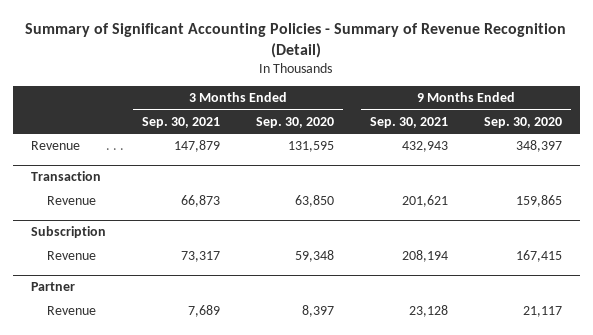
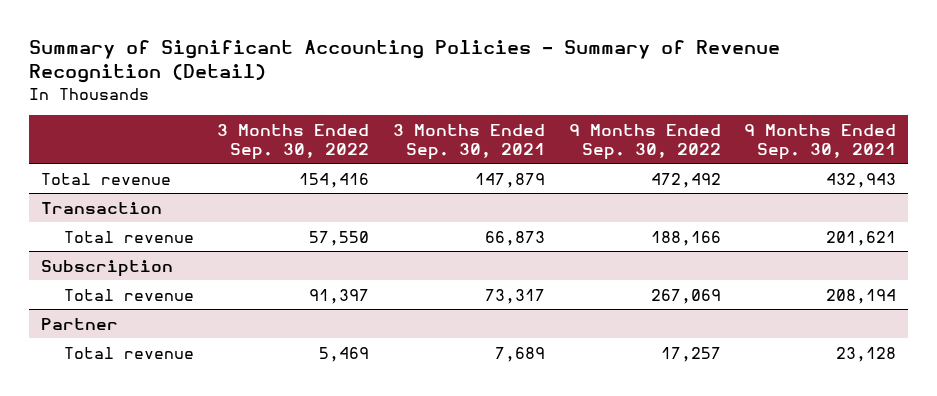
[255,116,334,128] Sep. 30, 2020 -> none
[483,116,562,128] Sep. 30, 2020 -> none
none -> [217,124,370,160] 3 Months Ended Sep. 30, 2022
none -> [568,124,721,160] 9 Months Ended Sep. 30, 2022
[30,141,80,151] Revenue -> [40,172,171,185] Total revenue
[47,196,97,206] Revenue -> [63,230,194,243] Total revenue
[47,251,97,261] Revenue -> [63,288,194,301] Total revenue
[47,306,97,316] Revenue -> [63,346,194,359] Total revenue

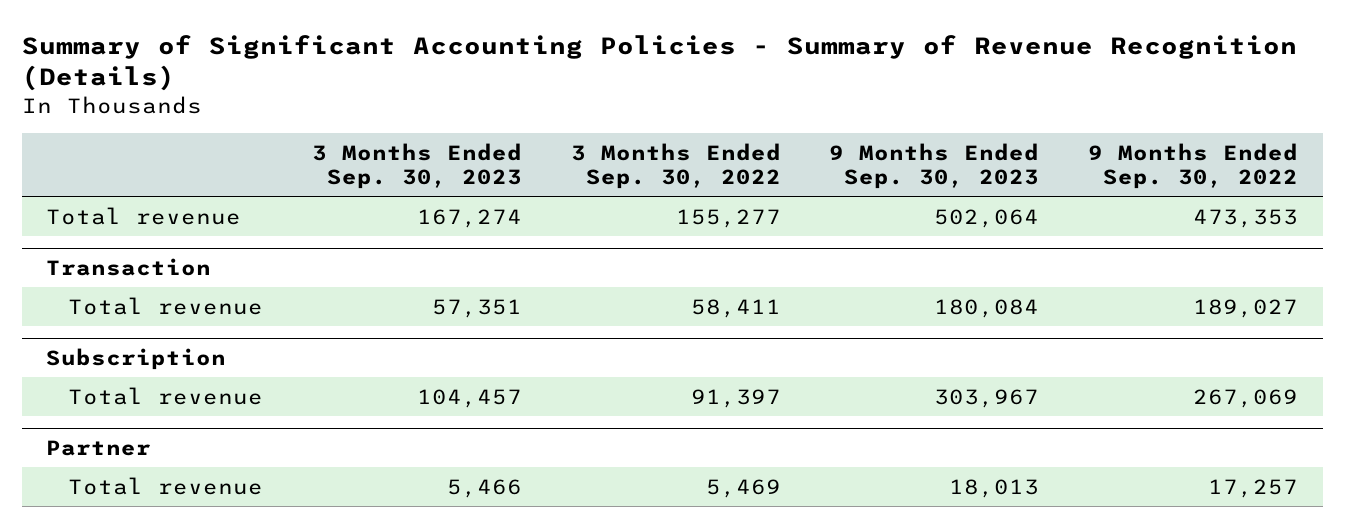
[28,39,780,84] Summary of Significant Accounting Policies - Summary of Revenue Recognition (Detail) -> [21,34,1297,92] Summary of Significant Accounting Policies - Summary of Revenue Recognition (Details)
[392,124,545,160] 3 Months Ended Sep. 30, 2021 -> none
[744,124,897,160] 9 Months Ended Sep. 30, 2021 -> none
none -> [311,142,522,189] 3 Months Ended Sep. 30, 2023
none -> [829,142,1040,189] 9 Months Ended Sep. 30, 2023
[299,172,370,188] 154,416 -> [675,208,781,228] 155,277
[650,172,721,188] 472,492 -> [1193,208,1299,228] 473,353
[309,230,370,246] 57,550 -> [690,298,781,318] 58,411
[650,230,721,246] 188,166 -> [1193,298,1299,318] 189,027

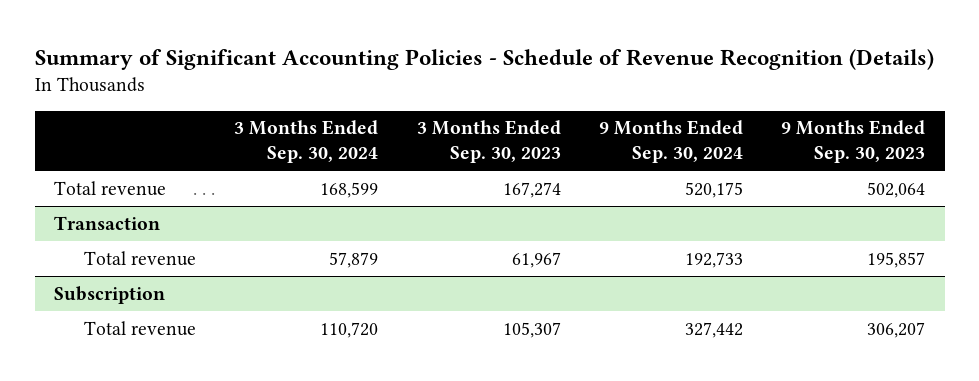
[21,34,1297,92] Summary of Significant Accounting Policies - Summary of Revenue Recognition (Details) -> [34,49,934,71] Summary of Significant Accounting Policies - Schedule of Revenue Recognition (Details)
[570,142,781,189] 3 Months Ended Sep. 30, 2022 -> none
[1088,142,1299,189] 9 Months Ended Sep. 30, 2022 -> none
none -> [234,120,379,164] 3 Months Ended Sep. 30, 2024
none -> [599,120,744,164] 9 Months Ended Sep. 30, 2024
[431,298,522,318] 57,351 -> [511,251,561,268] 61,967
[934,298,1040,318] 180,084 -> [867,251,926,268] 195,857
[46,439,152,456] Partner -> none
[67,476,263,495] Total revenue -> none
[416,388,522,408] 104,457 -> [502,321,561,338] 105,307
[934,388,1040,408] 303,967 -> [867,321,926,338] 306,207

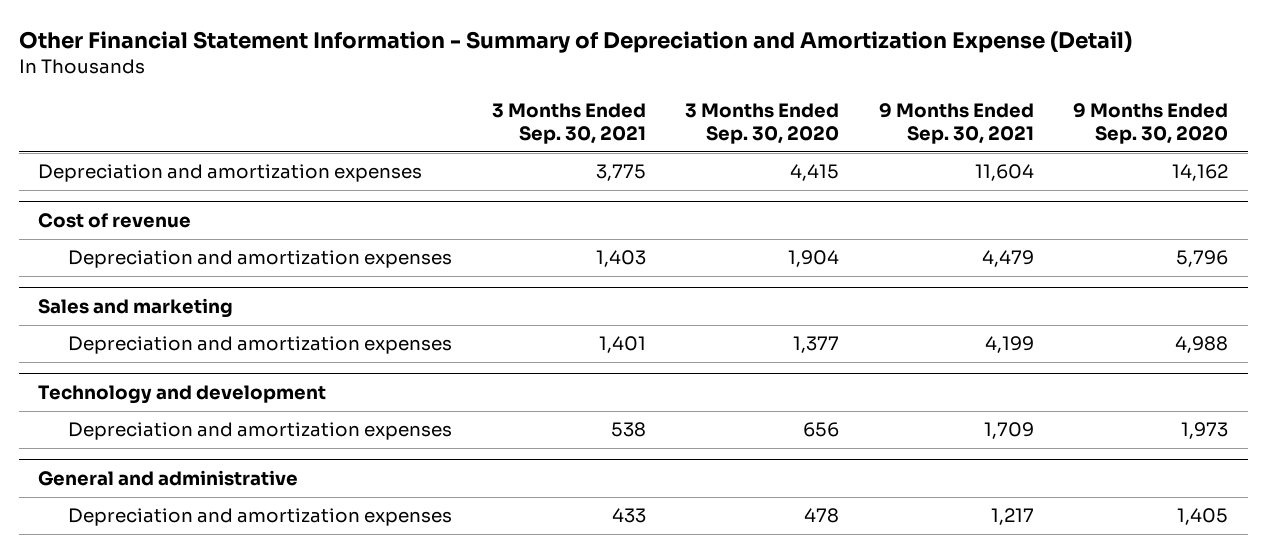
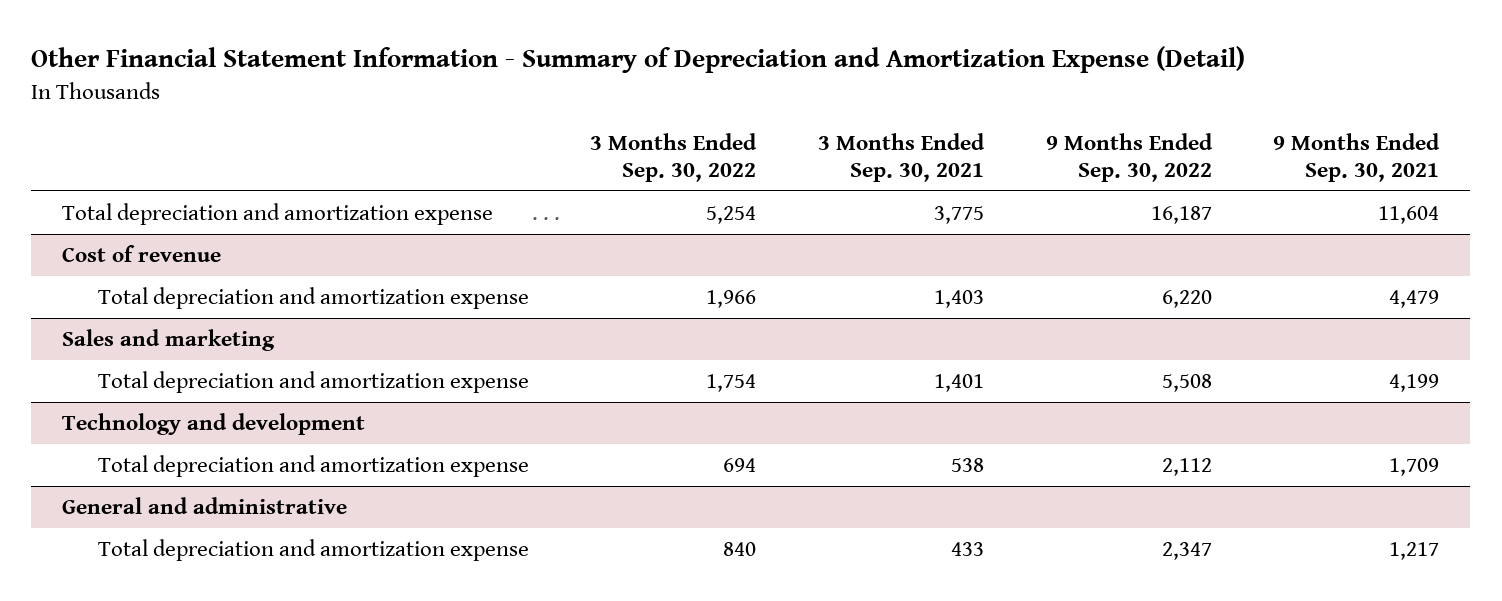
[685,102,840,144] 3 Months Ended Sep. 30, 2020 -> none
[1073,102,1229,144] 9 Months Ended Sep. 30, 2020 -> none
none -> [590,133,758,183] 3 Months Ended Sep. 30, 2022
none -> [1045,133,1213,183] 9 Months Ended Sep. 30, 2022
[38,164,423,183] Depreciation and amortization expenses -> [62,203,494,226] Total depreciation and amortization expense
[68,250,453,269] Depreciation and amortization expenses -> [97,287,529,310] Total depreciation and amortization expense
[68,336,453,355] Depreciation and amortization expenses -> [97,371,529,394] Total depreciation and amortization expense
[68,422,453,441] Depreciation and amortization expenses -> [97,455,529,478] Total depreciation and amortization expense
[68,508,453,527] Depreciation and amortization expenses -> [97,539,529,562] Total depreciation and amortization expense

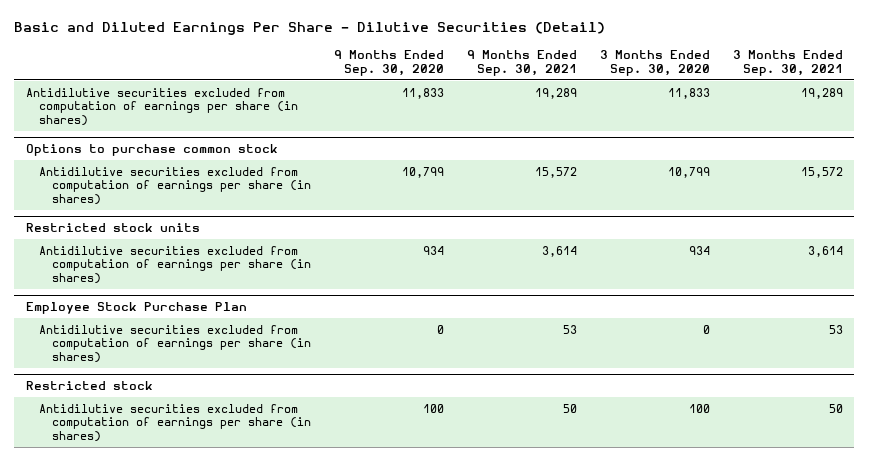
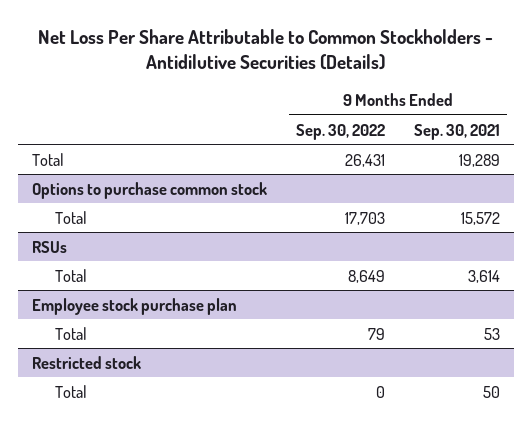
[14,22,606,36] Basic and Diluted Earnings Per Share - Dilutive Securities (Detail) -> [38,28,494,71] Net Loss Per Share Attributable to Common Stockholders - Antidilutive Securities (Details)
[333,50,444,76] 9 Months Ended Sep. 30, 2020 -> none
[599,50,710,76] 3 Months Ended Sep. 30, 2020 -> none
[732,50,843,76] 3 Months Ended Sep. 30, 2021 -> none
none -> [296,123,386,140] Sep. 30, 2022
[25,87,298,127] Antidilutive securities excluded from computation of earnings per share (in shares) -> [32,152,65,166] Total
[38,166,311,206] Antidilutive securities excluded from computation of earnings per share (in shares) -> [55,210,88,224] Total
[25,223,200,233] Restricted stock units -> [32,240,68,253] RSUs
[38,245,311,285] Antidilutive securities excluded from computation of earnings per share (in shares) -> [55,268,88,282] Total
[25,302,247,315] Employee Stock Purchase Plan -> [32,297,238,315] Employee stock purchase plan
[38,324,311,364] Antidilutive securities excluded from computation of earnings per share (in shares) -> [55,326,88,340] Total
[38,403,311,443] Antidilutive securities excluded from computation of earnings per share (in shares) -> [55,384,88,398] Total

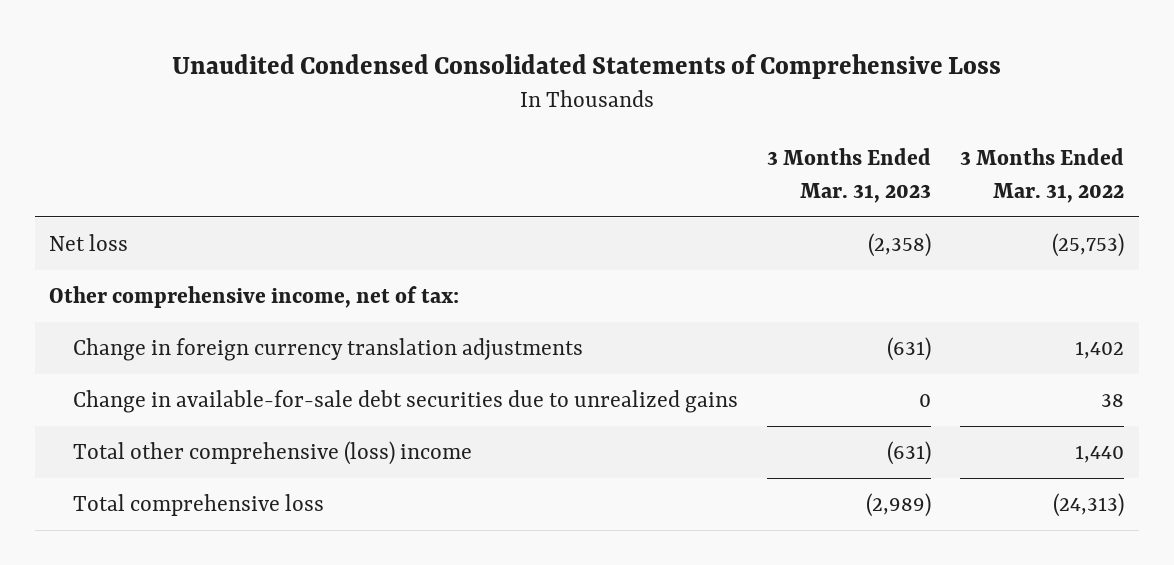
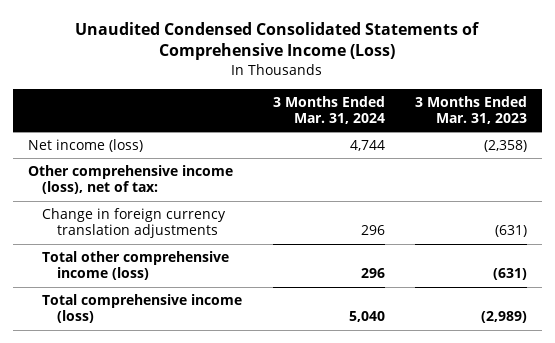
[171,53,1001,79] Unaudited Condensed Consolidated Statements of Comprehensive Loss -> [75,21,480,61] Unaudited Condensed Consolidated Statements of Comprehensive Income (Loss)
[960,148,1125,203] 3 Months Ended Mar. 31, 2022 -> none
none -> [272,96,385,125] 3 Months Ended Mar. 31, 2024
[49,234,129,252] Net loss -> [28,139,144,153] Net income (loss)
[49,286,460,309] Other comprehensive income, net of tax: -> [28,165,234,195] Other comprehensive income (loss), net of tax:
[73,390,739,414] Change in available-for-sale debt securities due to unrealized gains -> none
[73,441,473,466] Total other comprehensive (loss) income -> [42,251,230,281] Total other comprehensive income (loss)
[73,494,325,517] Total comprehensive loss -> [42,294,243,324] Total comprehensive income (loss)

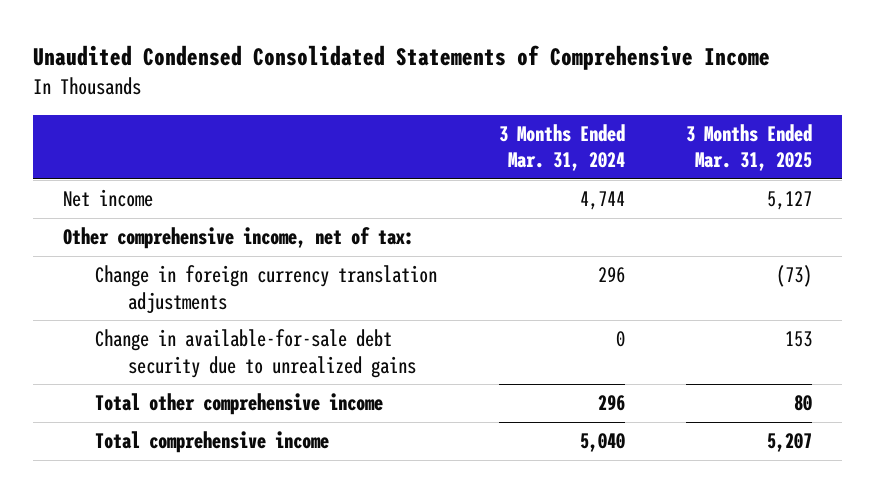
[75,21,480,61] Unaudited Condensed Consolidated Statements of Comprehensive Income (Loss) -> [32,45,770,71] Unaudited Condensed Consolidated Statements of Comprehensive Income
[414,96,527,125] 3 Months Ended Mar. 31, 2023 -> none
none -> [685,123,812,172] 3 Months Ended Mar. 31, 2025
[28,139,144,153] Net income (loss) -> [63,189,154,208] Net income
[28,165,234,195] Other comprehensive income (loss), net of tax: -> [63,227,415,250] Other comprehensive income, net of tax:
none -> [95,329,416,378] Change in available-for-sale debt security due to unrealized gains
[42,251,230,281] Total other comprehensive income (loss) -> [95,393,384,416] Total other comprehensive income
[42,294,243,324] Total comprehensive income (loss) -> [95,431,330,454] Total comprehensive income

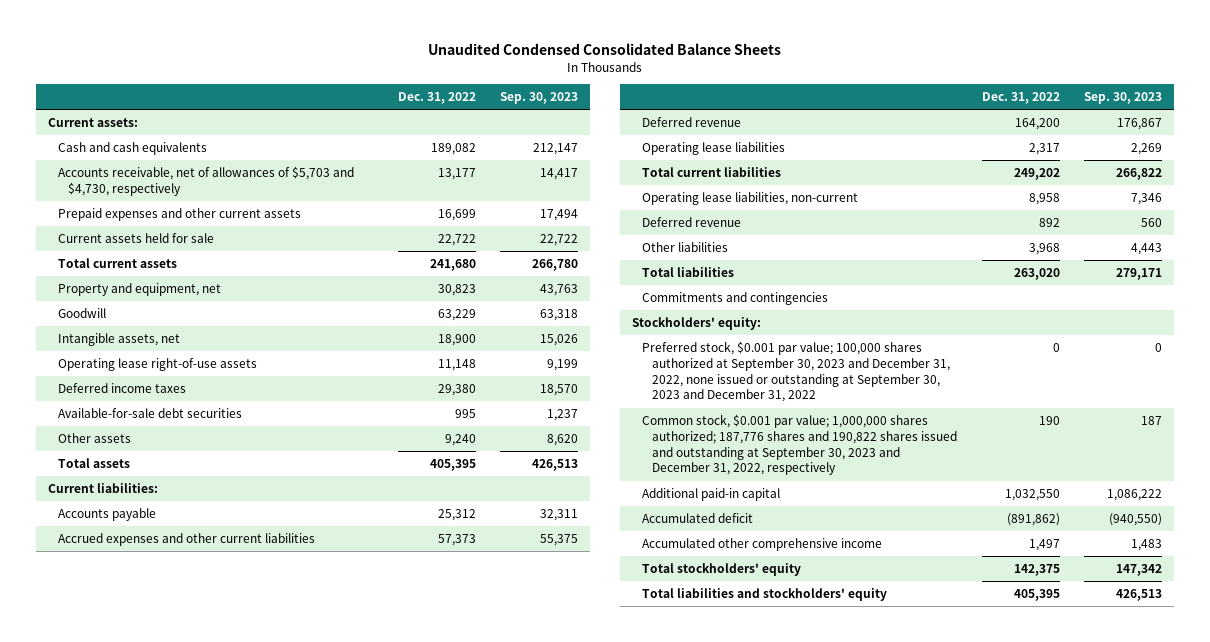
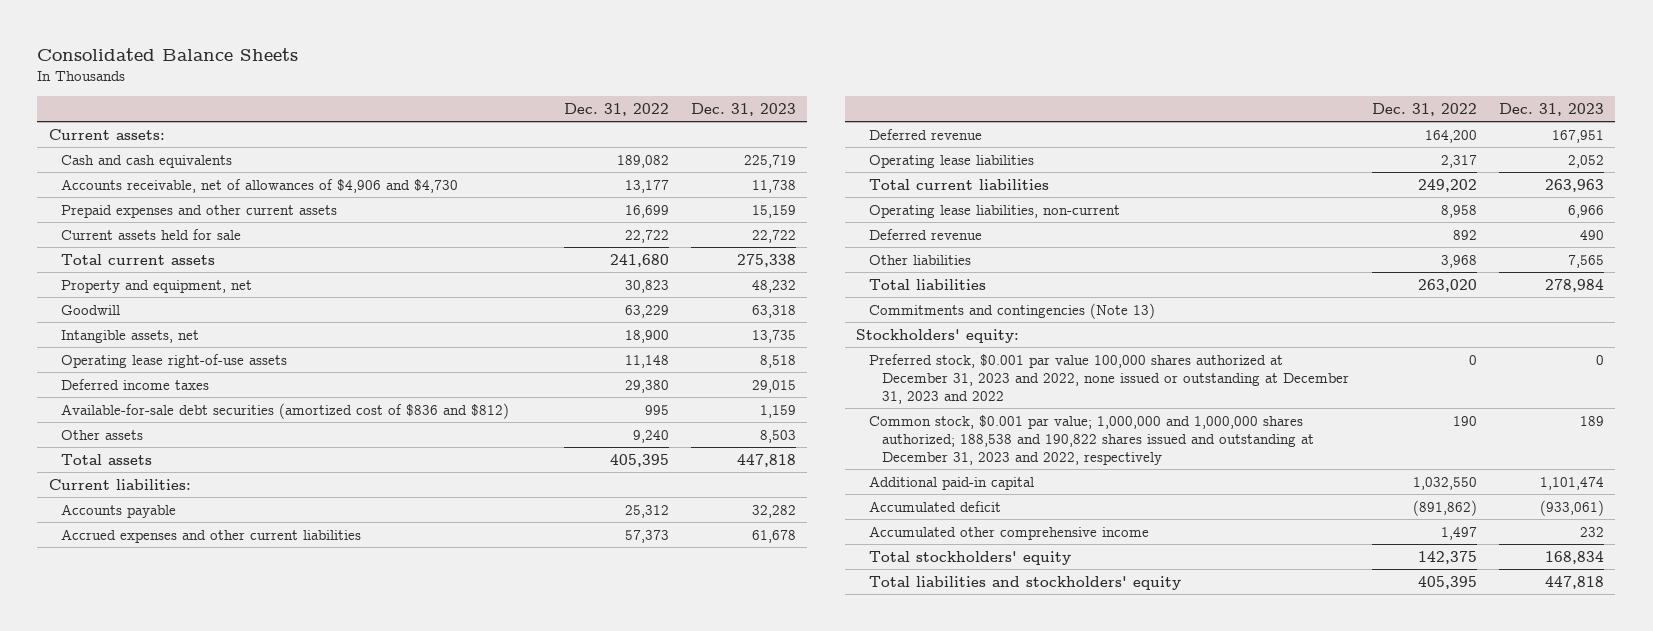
[427,43,781,56] Unaudited Condensed Consolidated Balance Sheets -> [37,47,299,61] Consolidated Balance Sheets
[499,91,578,104] Sep. 30, 2023 -> none
none -> [691,102,797,116] Dec. 31, 2023
[58,166,355,196] Accounts receivable, net of allowances of $5,703 and $4,730, respectively -> [61,178,459,193] Accounts receivable, net of allowances of $4,906 and $4,730
[58,408,243,419] Available-for-sale debt securities -> [61,402,510,419] Available-for-sale debt securities (amortized cost of $836 and $812)
[642,292,829,306] Commitments and contingencies -> [869,302,1156,319] Commitments and contingencies (Note 13)
[642,341,951,403] Preferred stock, $0.001 par value; 100,000 shares authorized at September 30, 2023 and December 31, 2022, none issued or outstanding at September 30, 2023 and December 31, 2022 -> [869,353,1350,405] Preferred stock, $0.001 par value 100,000 shares authorized at December 31, 2023 and 2022, none issued or outstanding at December 31, 2023 and 2022
[642,414,958,476] Common stock, $0.001 par value; 1,000,000 shares authorized; 187,776 shares and 190,822 shares issued and outstanding at September 30, 2023 and December 31, 2022, respectively -> [869,414,1315,466] Common stock, $0.001 par value; 1,000,000 and 1,000,000 shares authorized; 188,538 and 190,822 shares issued and outstanding at December 31, 2023 and 2022, respectively

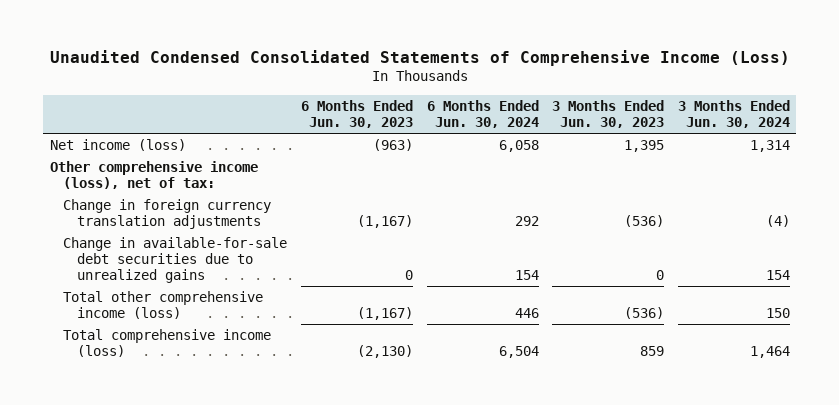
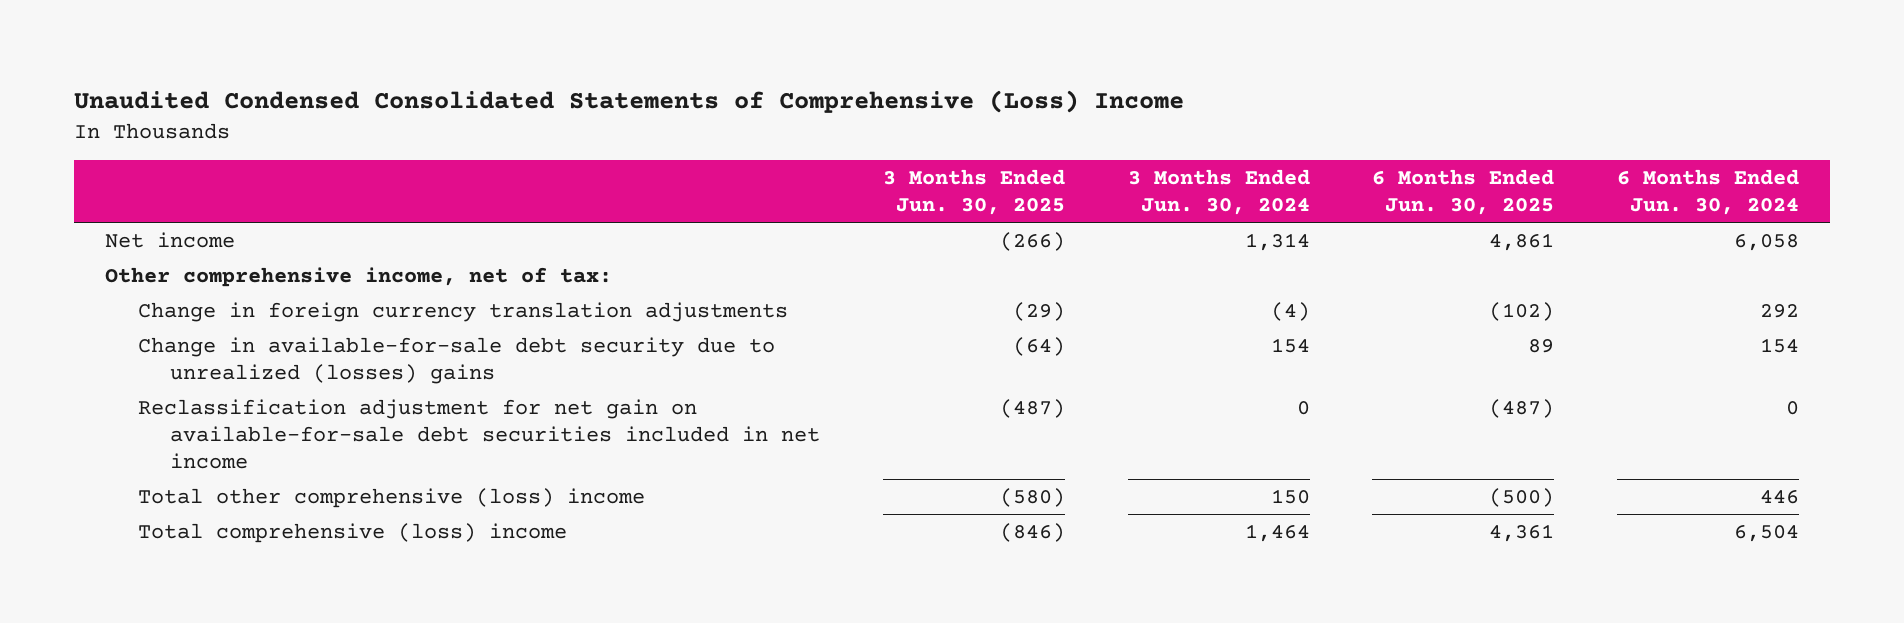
[49,50,790,67] Unaudited Condensed Consolidated Statements of Comprehensive Income (Loss) -> [74,90,1185,114] Unaudited Condensed Consolidated Statements of Comprehensive (Loss) Income
[301,99,414,128] 6 Months Ended Jun. 30, 2023 -> none
[552,99,665,128] 3 Months Ended Jun. 30, 2023 -> none
none -> [882,169,1065,216] 3 Months Ended Jun. 30, 2025
none -> [1372,169,1555,216] 6 Months Ended Jun. 30, 2025
[49,138,186,151] Net income (loss) -> [105,231,236,248] Net income
[49,160,258,190] Other comprehensive income (loss), net of tax: -> [105,266,613,287] Other comprehensive income, net of tax:
[63,236,288,284] Change in available-for-sale debt securities due to unrealized gains -> [137,336,775,385] Change in available-for-sale debt security due to unrealized (losses) gains
none -> [137,398,821,470] Reclassification adjustment for net gain on available-for-sale debt securities included in net income
[63,290,264,320] Total other comprehensive income (loss) -> [137,487,645,508] Total other comprehensive (loss) income
[63,328,272,358] Total comprehensive income (loss) -> [137,522,567,543] Total comprehensive (loss) income

